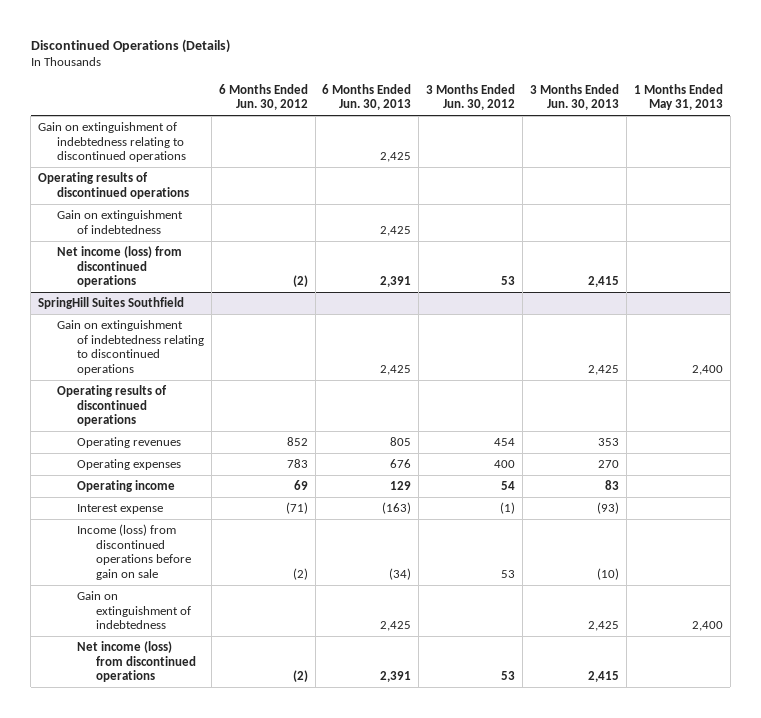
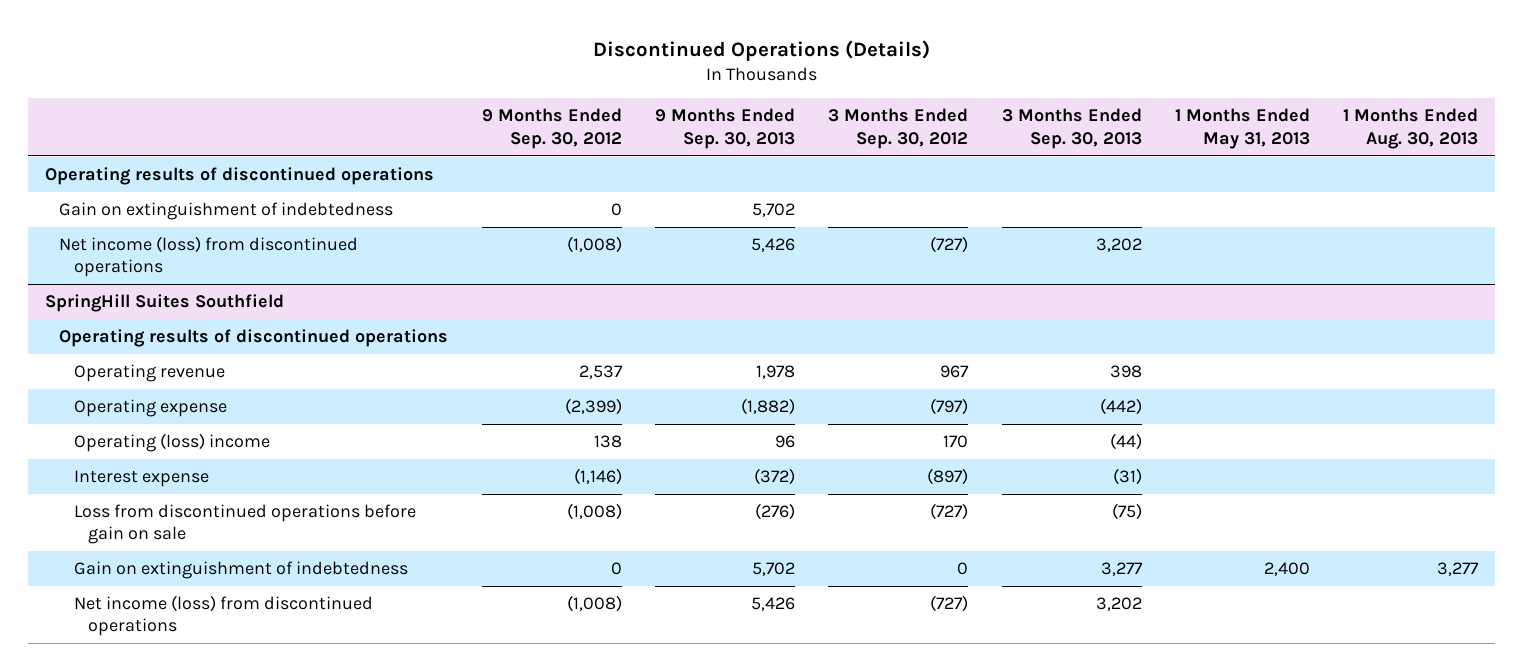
[218,83,308,111] 6 Months Ended Jun. 30, 2012 -> none
[322,83,412,111] 6 Months Ended Jun. 30, 2013 -> none
[426,83,516,111] 3 Months Ended Jun. 30, 2012 -> none
[530,83,620,111] 3 Months Ended Jun. 30, 2013 -> none
none -> [481,108,622,149] 9 Months Ended Sep. 30, 2012
none -> [655,108,796,149] 9 Months Ended Sep. 30, 2013
none -> [828,108,969,149] 3 Months Ended Sep. 30, 2012
none -> [1001,108,1142,149] 3 Months Ended Sep. 30, 2013
none -> [1343,108,1479,149] 1 Months Ended Aug. 30, 2013
[38,121,187,163] Gain on extinguishment of indebtedness relating to discontinued operations -> none
[57,319,204,376] Gain on extinguishment of indebtedness relating to discontinued operations -> none
[76,436,181,448] Operating revenues -> [73,364,225,383] Operating revenue
[76,458,181,470] Operating expenses -> [73,399,227,418] Operating expense
[76,479,175,492] Operating income -> [73,433,270,453] Operating (loss) income
[76,523,192,581] Income (loss) from discontinued operations before gain on sale -> [73,504,416,545] Loss from discontinued operations before gain on sale

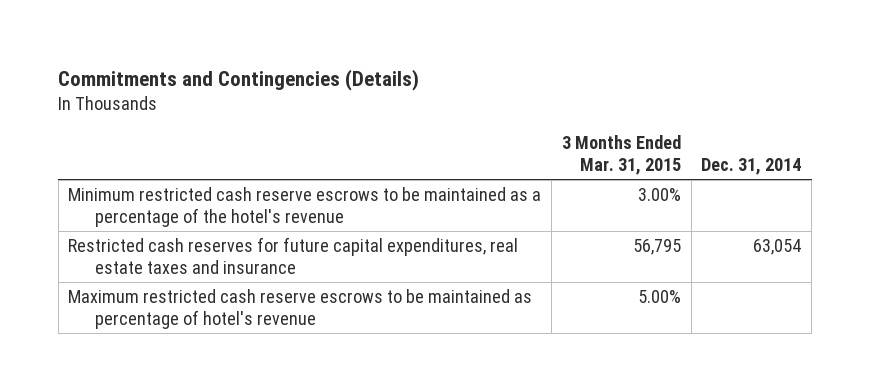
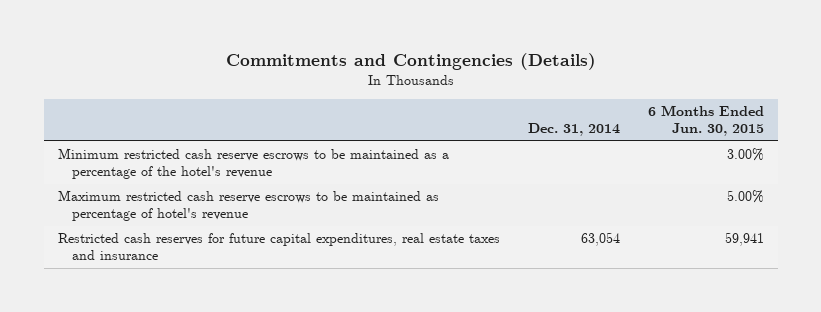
[561,134,681,176] 3 Months Ended Mar. 31, 2015 -> none
none -> [647,105,764,137] 6 Months Ended Jun. 30, 2015
[68,236,519,275] Restricted cash reserves for future capital expenditures, real estate taxes and insurance -> [57,233,500,261] Restricted cash reserves for future capital expenditures, real estate taxes and insurance

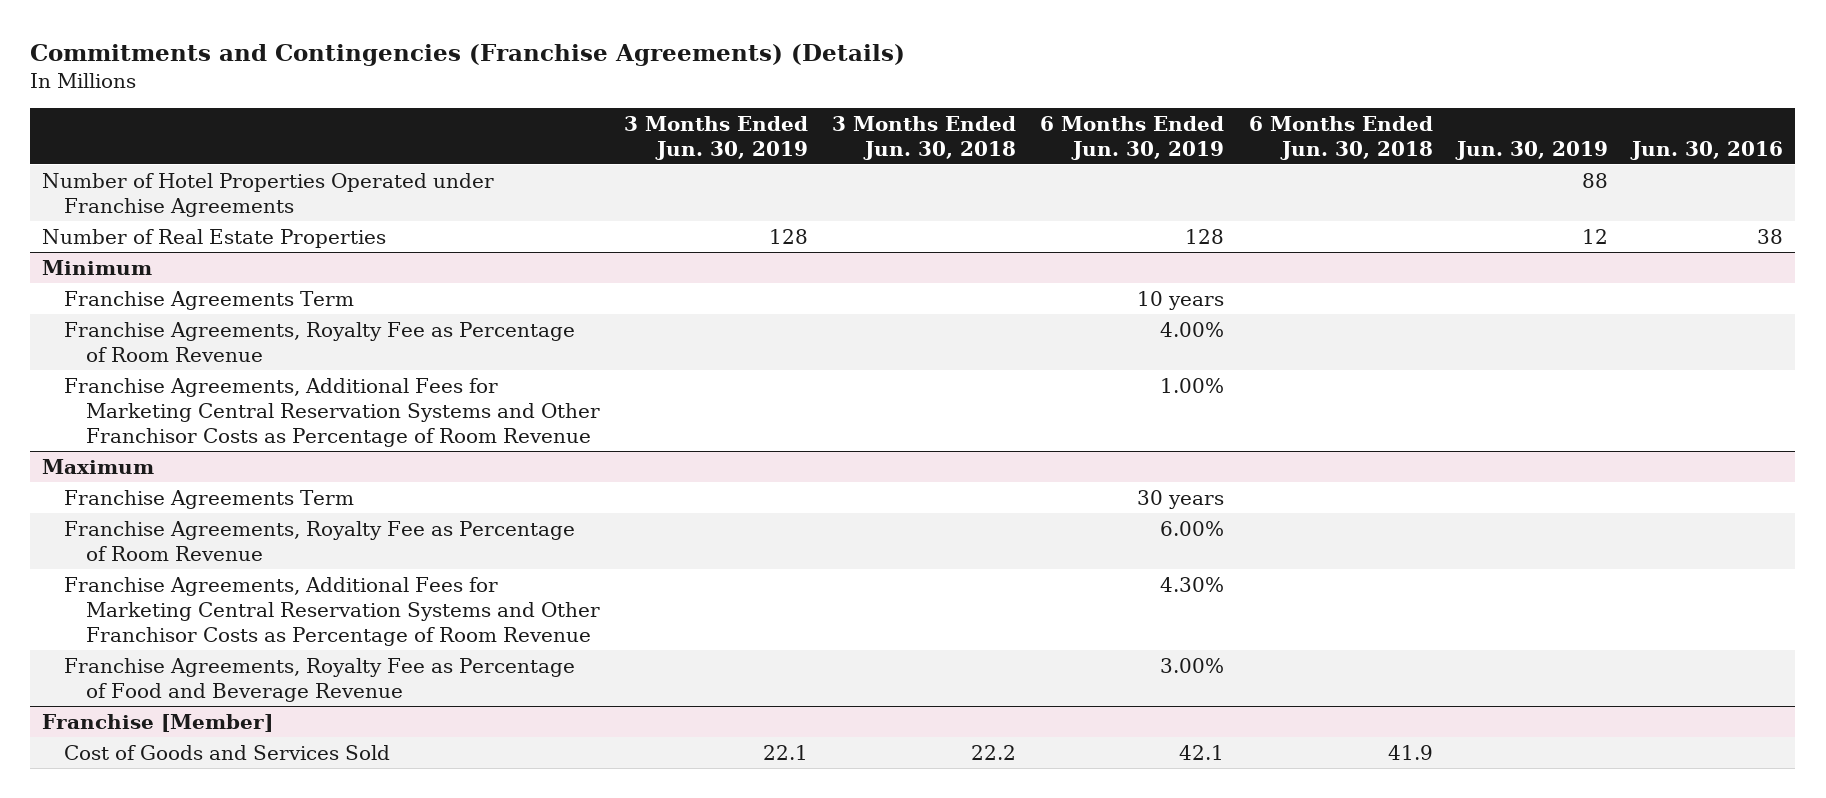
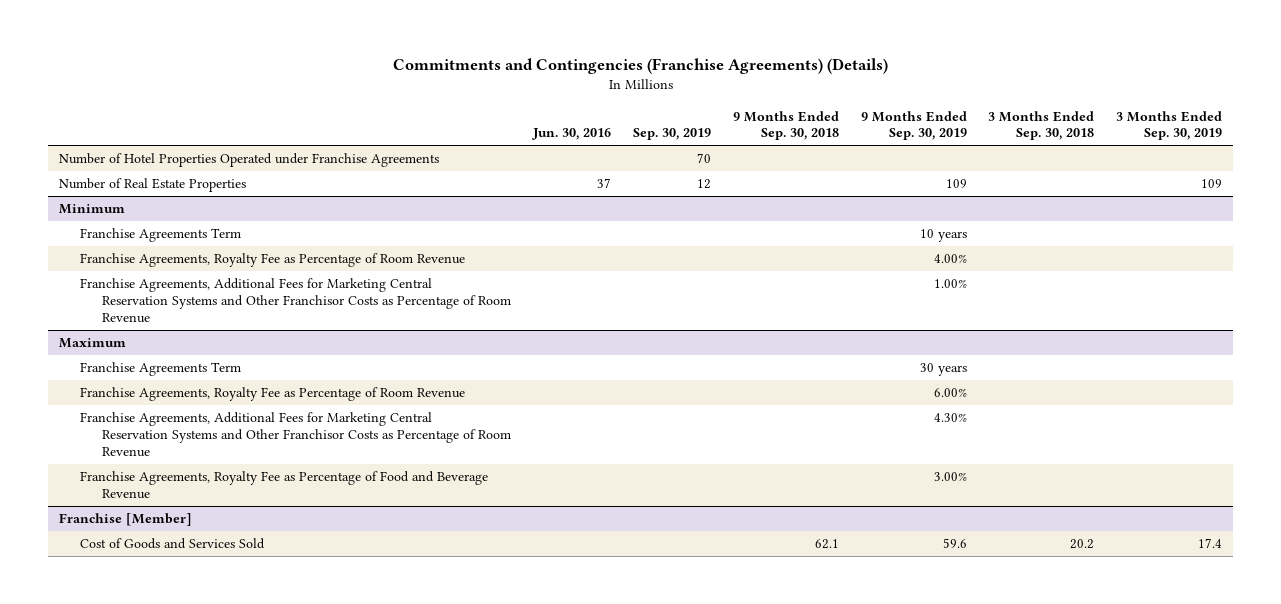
[624,115,809,160] 3 Months Ended Jun. 30, 2019 -> none
[832,115,1017,160] 3 Months Ended Jun. 30, 2018 -> none
[1040,115,1225,160] 6 Months Ended Jun. 30, 2019 -> none
[1248,115,1433,160] 6 Months Ended Jun. 30, 2018 -> none
[1454,140,1608,160] Jun. 30, 2019 -> none
none -> [632,128,711,141] Sep. 30, 2019
none -> [732,110,839,141] 9 Months Ended Sep. 30, 2018
none -> [860,110,967,141] 9 Months Ended Sep. 30, 2019
none -> [988,110,1095,141] 3 Months Ended Sep. 30, 2018
none -> [1116,110,1223,141] 3 Months Ended Sep. 30, 2019
[1757,228,1784,244] 38 -> [596,178,611,189] 37

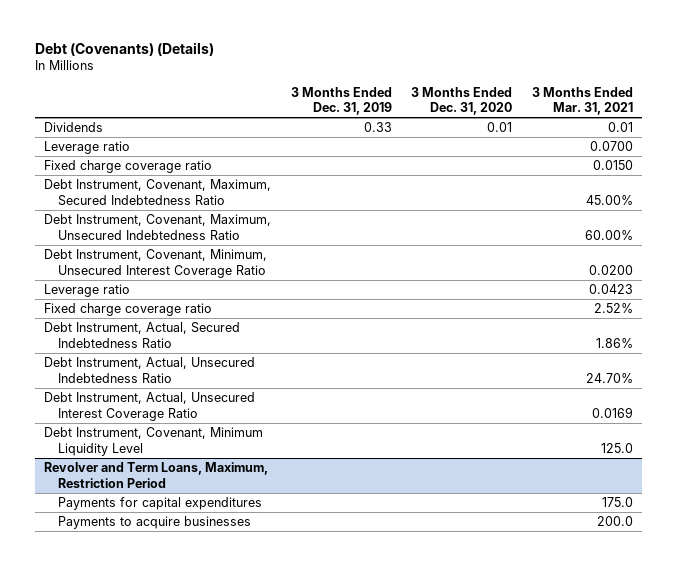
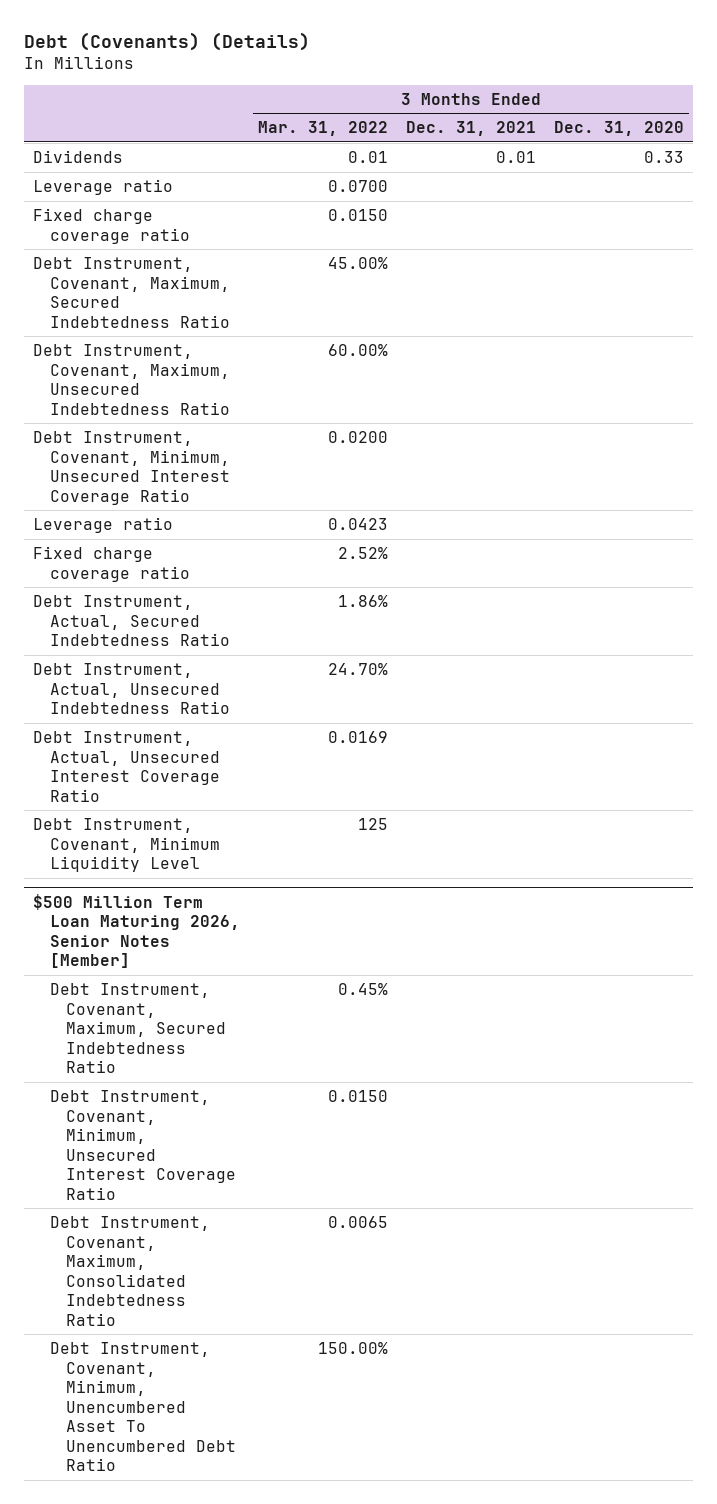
[290,86,392,116] 3 Months Ended Dec. 31, 2019 -> none
[531,86,633,116] 3 Months Ended Mar. 31, 2021 -> none
none -> [257,121,388,137] Mar. 31, 2022
none -> [405,121,536,137] Dec. 31, 2021
[487,122,513,133] 0.01 -> [644,151,685,164] 0.33
[44,462,269,488] Revolver and Term Loans, Maximum, Restriction Period -> none
[57,497,262,511] Payments for capital expenditures -> none
[57,516,251,530] Payments to acquire businesses -> none
none -> [33,893,240,969] $500 Million Term Loan Maturing 2026, Senior Notes [Member]
none -> [49,983,226,1074] Debt Instrument, Covenant, Maximum, Secured Indebtedness Ratio
none -> [49,1090,236,1200] Debt Instrument, Covenant, Minimum, Unsecured Interest Coverage Ratio
none -> [49,1216,210,1326] Debt Instrument, Covenant, Maximum, Consolidated Indebtedness Ratio
none -> [49,1342,236,1472] Debt Instrument, Covenant, Minimum, Unencumbered Asset To Unencumbered Debt Ratio

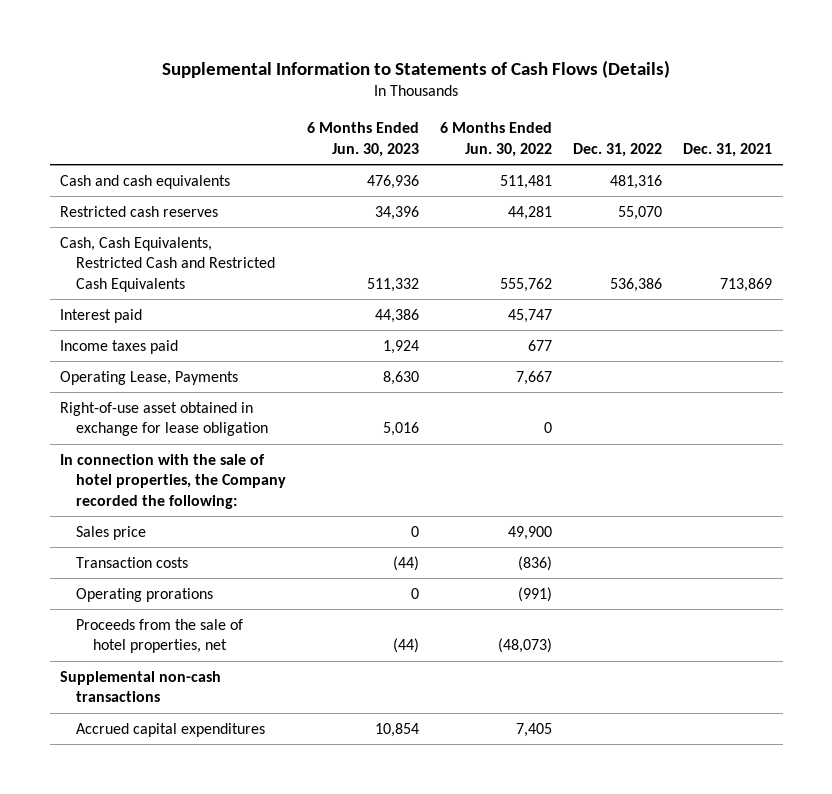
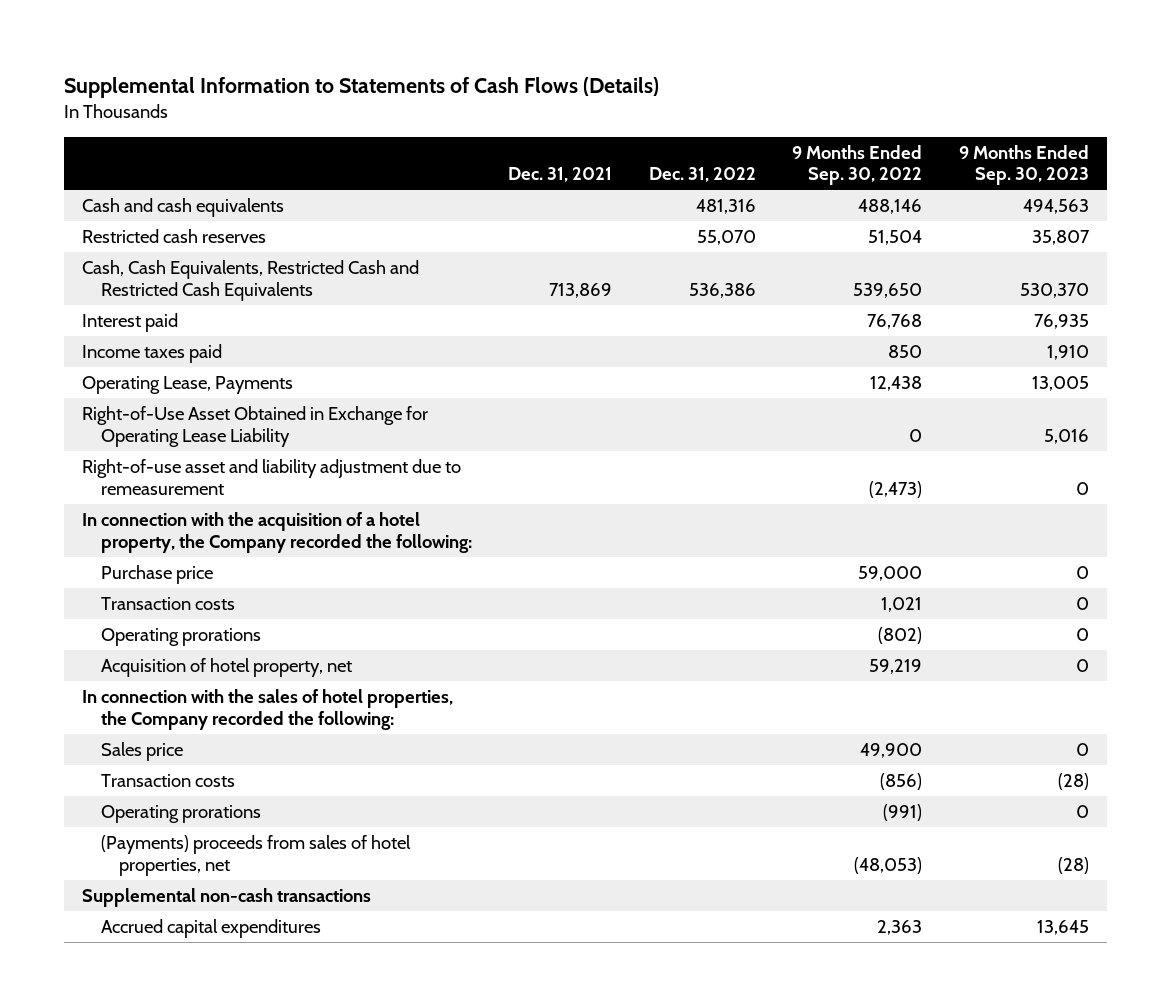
[307,122,420,157] 6 Months Ended Jun. 30, 2023 -> none
[440,122,553,157] 6 Months Ended Jun. 30, 2022 -> none
none -> [792,144,923,186] 9 Months Ended Sep. 30, 2022
none -> [958,144,1089,186] 9 Months Ended Sep. 30, 2023
none -> [82,406,429,447] Right-of-Use Asset Obtained in Exchange for Operating Lease Liability
[60,401,269,437] Right-of-use asset obtained in exchange for lease obligation -> [82,459,462,495] Right-of-use asset and liability adjustment due to remeasurement
none -> [82,512,472,553] In connection with the acquisition of a hotel property, the Company recorded the following:
none -> [100,565,213,585] Purchase price
none -> [100,597,235,611] Transaction costs
none -> [100,628,261,647] Operating prorations
none -> [100,658,352,678] Acquisition of hotel property, net
[60,453,287,509] In connection with the sale of hotel properties, the Company recorded the following: -> [82,689,454,730] In connection with the sales of hotel properties, the Company recorded the following:
[76,618,244,654] Proceeds from the sale of hotel properties, net -> [100,835,411,876] (Payments) proceeds from sales of hotel properties, net

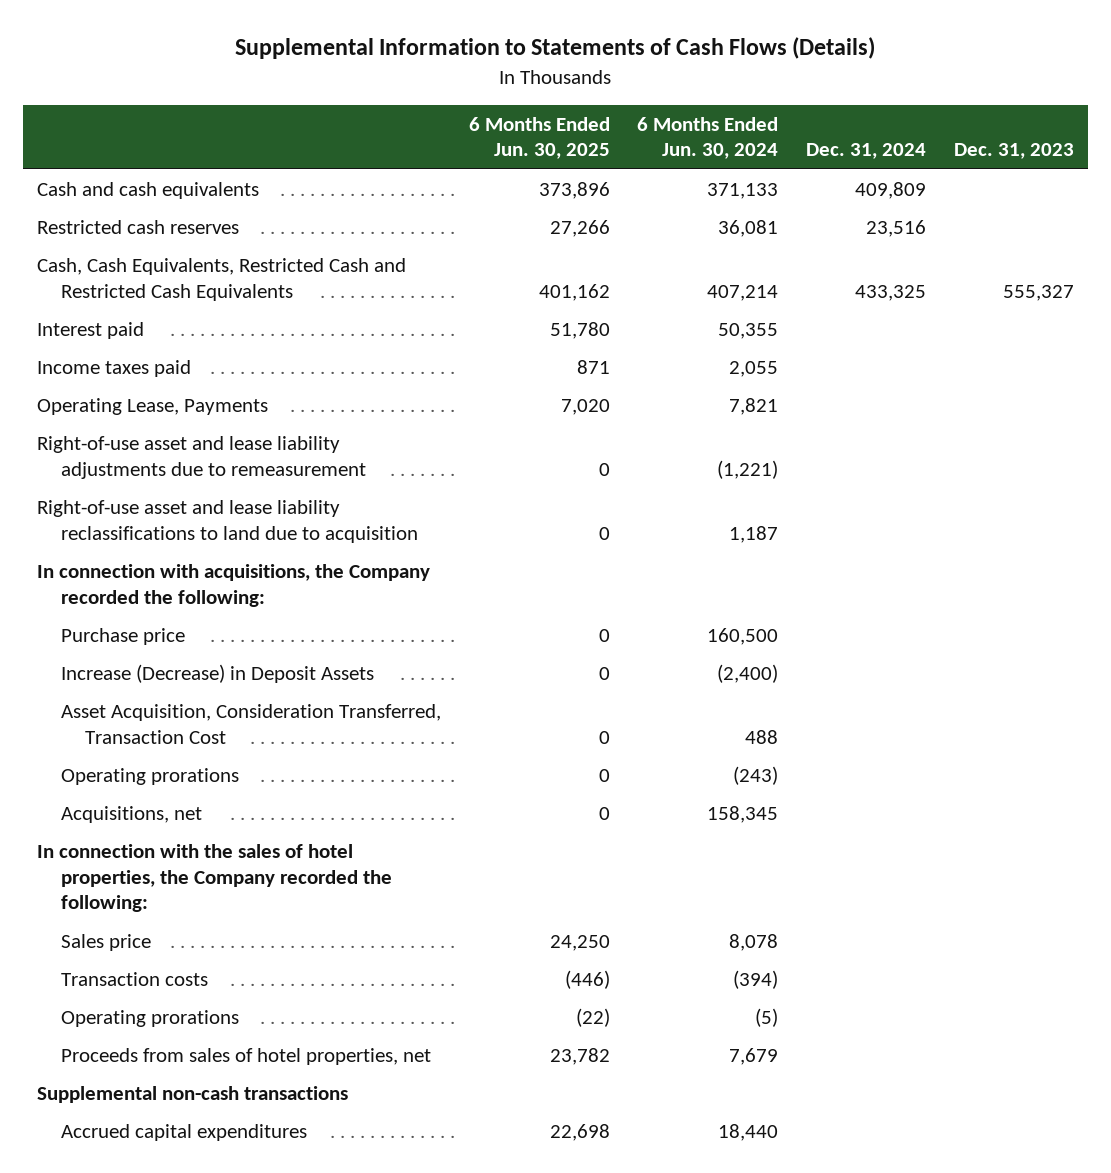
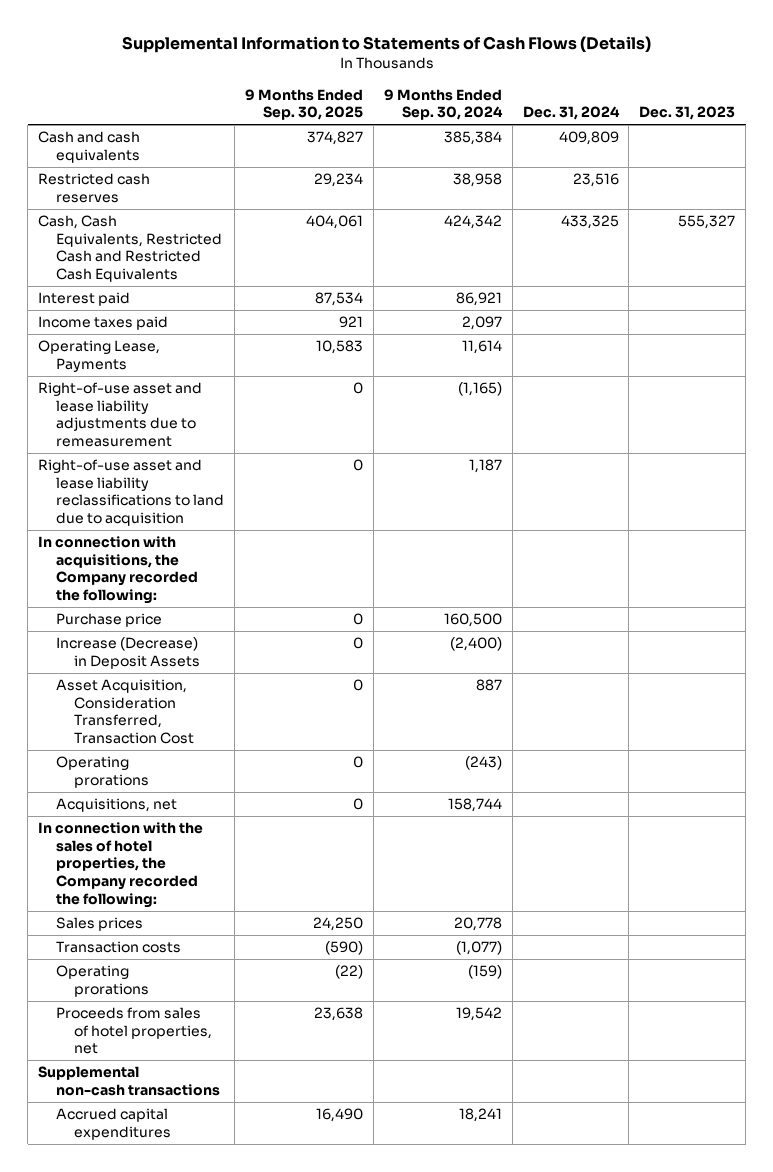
[468,116,610,160] 6 Months Ended Jun. 30, 2025 -> none
[637,116,779,160] 6 Months Ended Jun. 30, 2024 -> none
none -> [244,88,363,121] 9 Months Ended Sep. 30, 2025
none -> [383,88,503,121] 9 Months Ended Sep. 30, 2024
[60,933,151,951] Sales price -> [56,917,144,932] Sales prices

